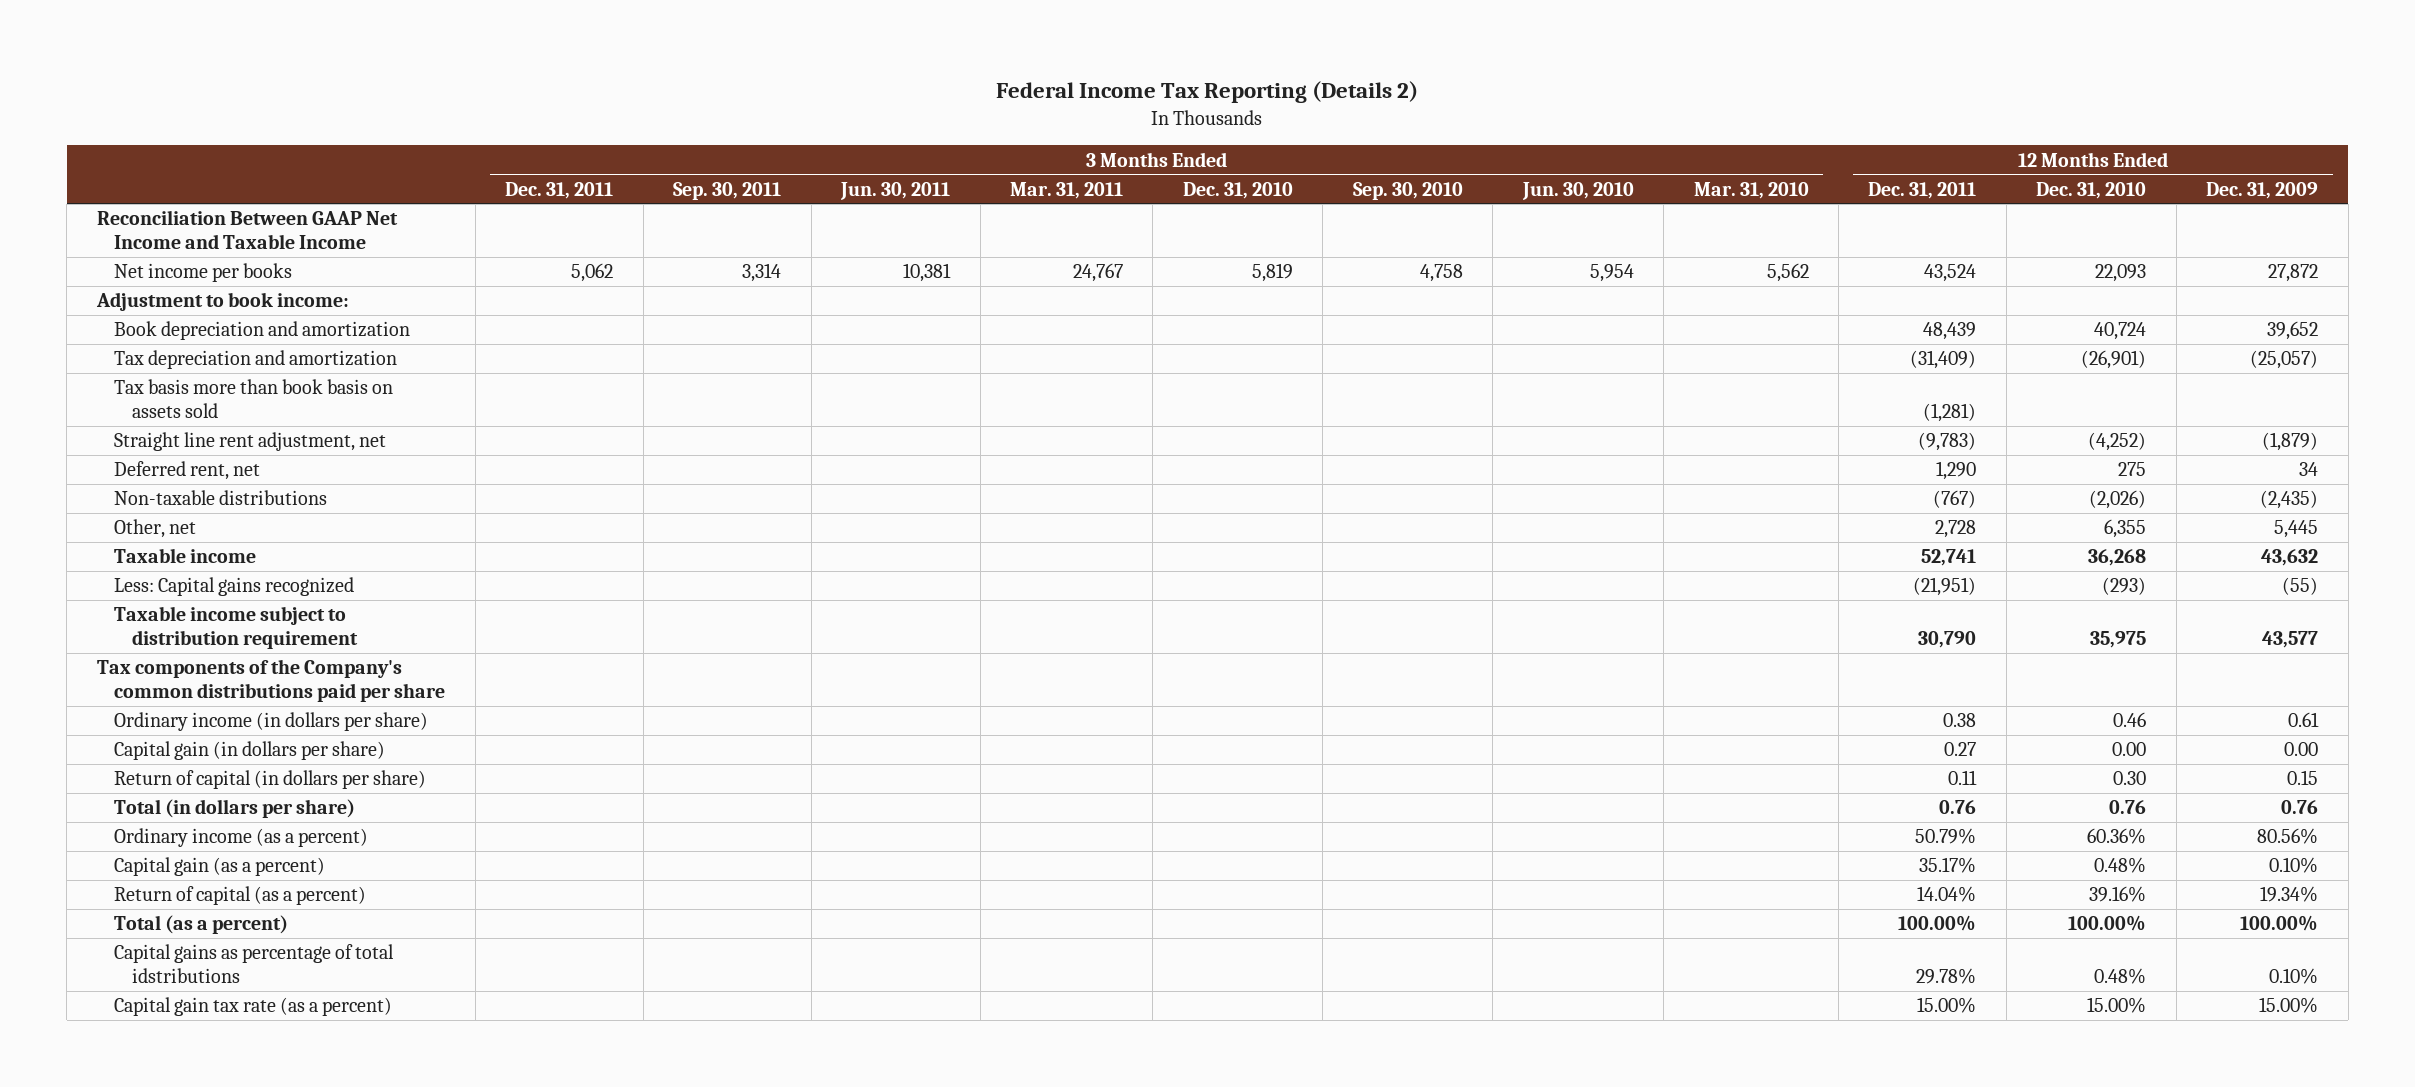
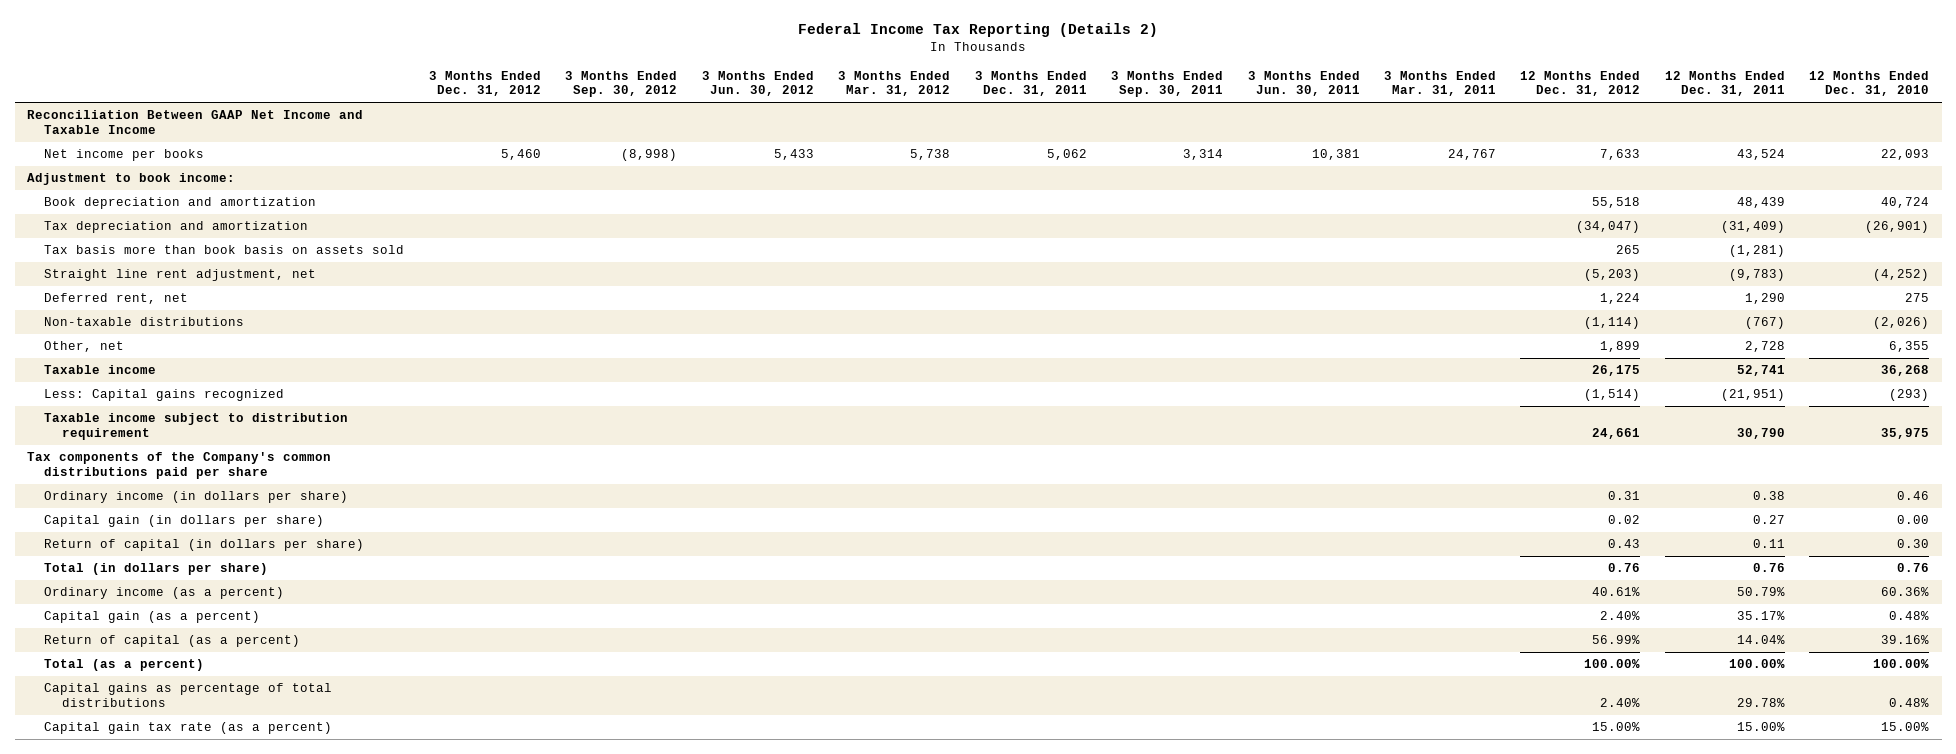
[1182,181,1293,199] Dec. 31, 2010 -> none
[1352,181,1463,200] Sep. 30, 2010 -> none
[1521,181,1634,200] Jun. 30, 2010 -> none
[1693,181,1809,199] Mar. 31, 2010 -> none
[2206,181,2319,199] Dec. 31, 2009 -> none
none -> [428,70,541,97] 3 Months Ended Dec. 31, 2012
none -> [565,70,678,98] 3 Months Ended Sep. 30, 2012
none -> [701,70,814,97] 3 Months Ended Jun. 30, 2012
none -> [838,70,951,97] 3 Months Ended Mar. 31, 2012
none -> [1520,70,1641,97] 12 Months Ended Dec. 31, 2012
[114,944,395,984] Capital gains as percentage of total idstributions -> [44,683,333,707] Capital gains as percentage of total distributions

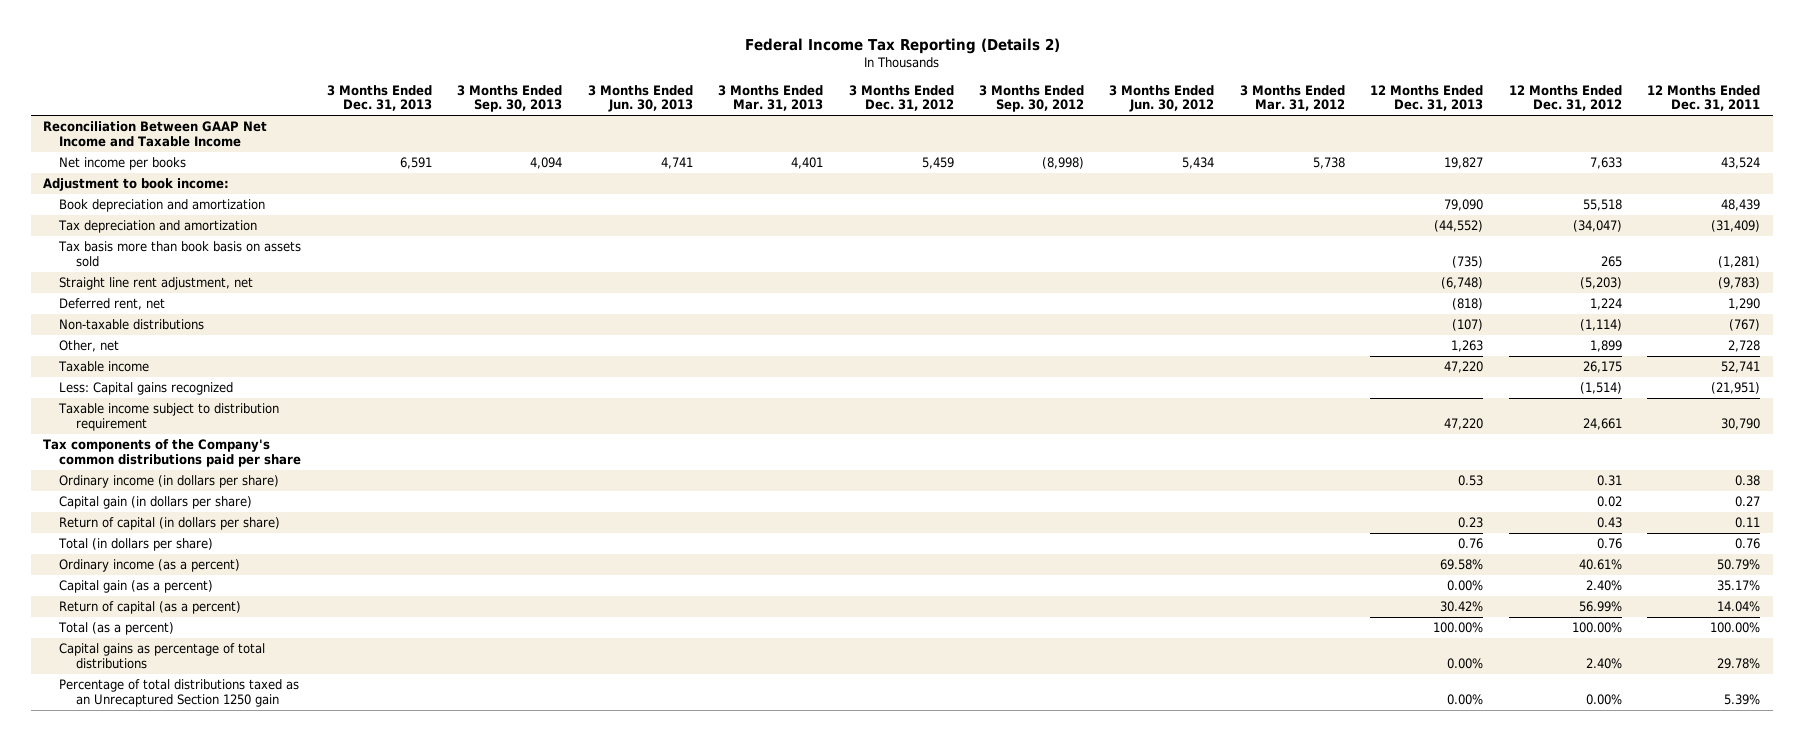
[974,70,1087,97] 3 Months Ended Dec. 31, 2011 -> none
[1111,70,1224,98] 3 Months Ended Sep. 30, 2011 -> none
[1247,70,1360,97] 3 Months Ended Jun. 30, 2011 -> none
[1384,70,1497,97] 3 Months Ended Mar. 31, 2011 -> none
[1809,70,1930,97] 12 Months Ended Dec. 31, 2010 -> none
none -> [326,84,432,112] 3 Months Ended Dec. 31, 2013
none -> [457,84,563,113] 3 Months Ended Sep. 30, 2013
none -> [587,84,693,113] 3 Months Ended Jun. 30, 2013
none -> [718,84,824,112] 3 Months Ended Mar. 31, 2013
none -> [1370,84,1484,112] 12 Months Ended Dec. 31, 2013
[500,149,541,161] 5,460 -> [921,157,954,170] 5,459
[773,149,814,161] 5,433 -> [1182,157,1215,170] 5,434
[44,722,333,735] Capital gain tax rate (as a percent) -> none
none -> [59,679,300,707] Percentage of total distributions taxed as an Unrecaptured Section 1250 gain

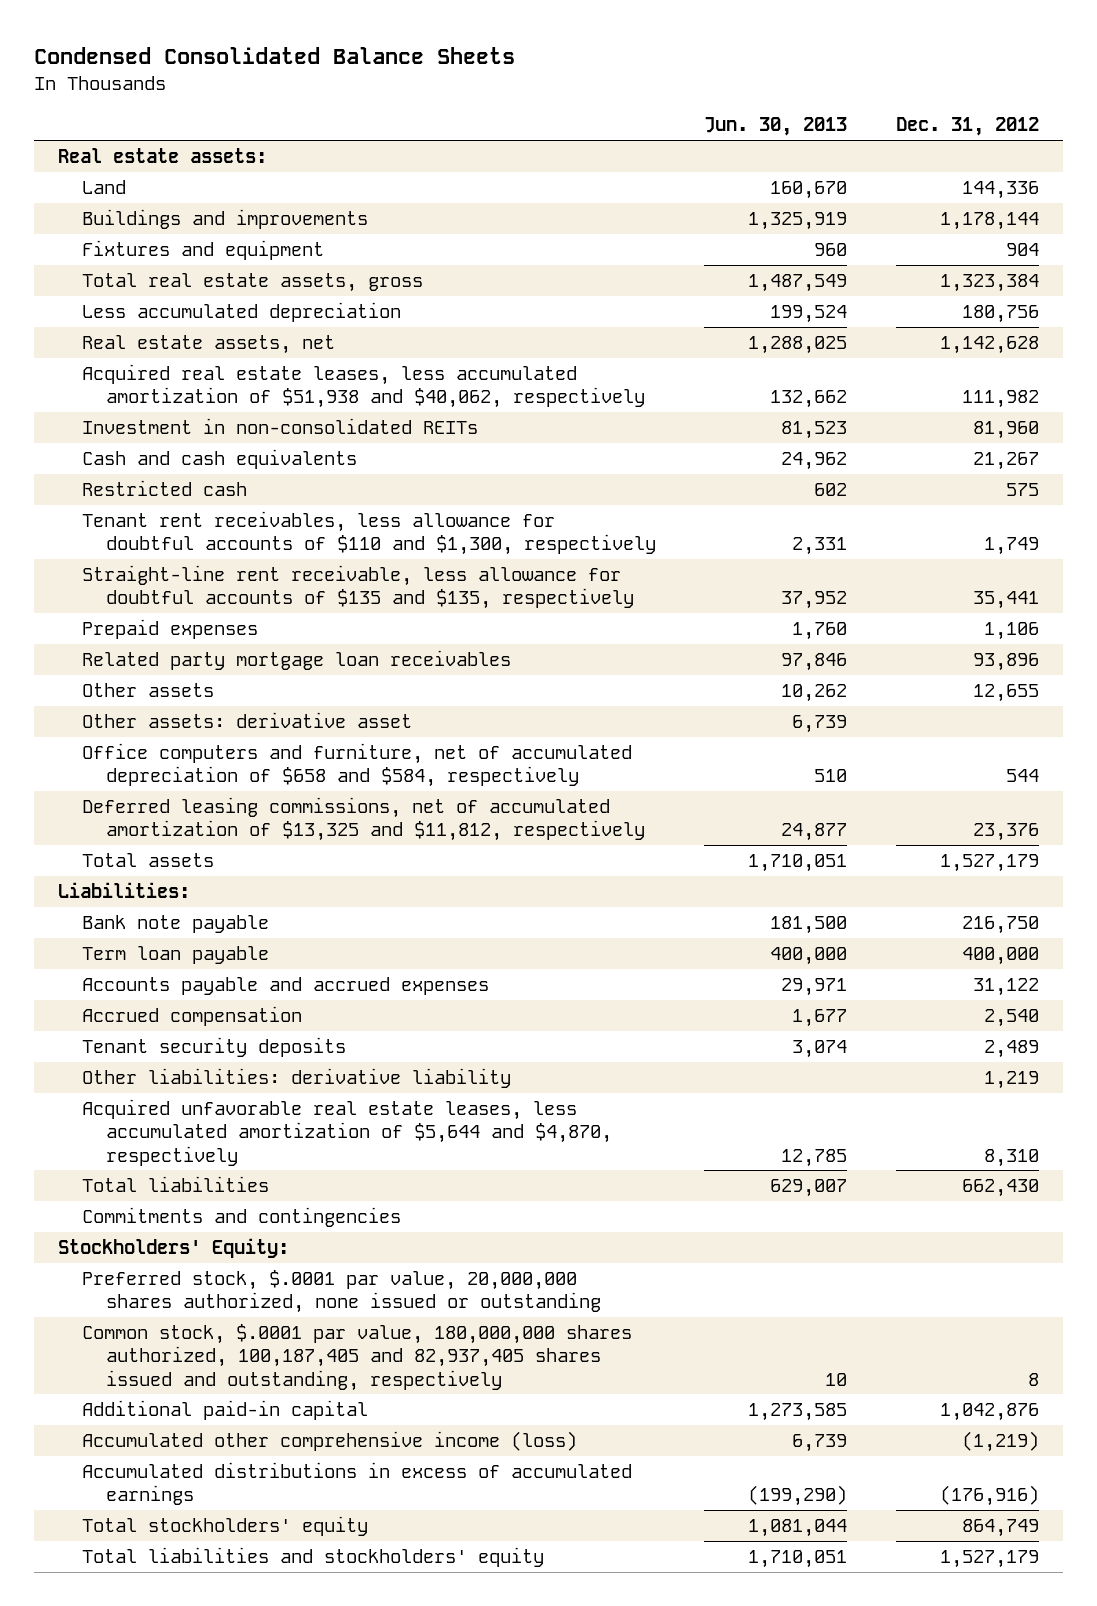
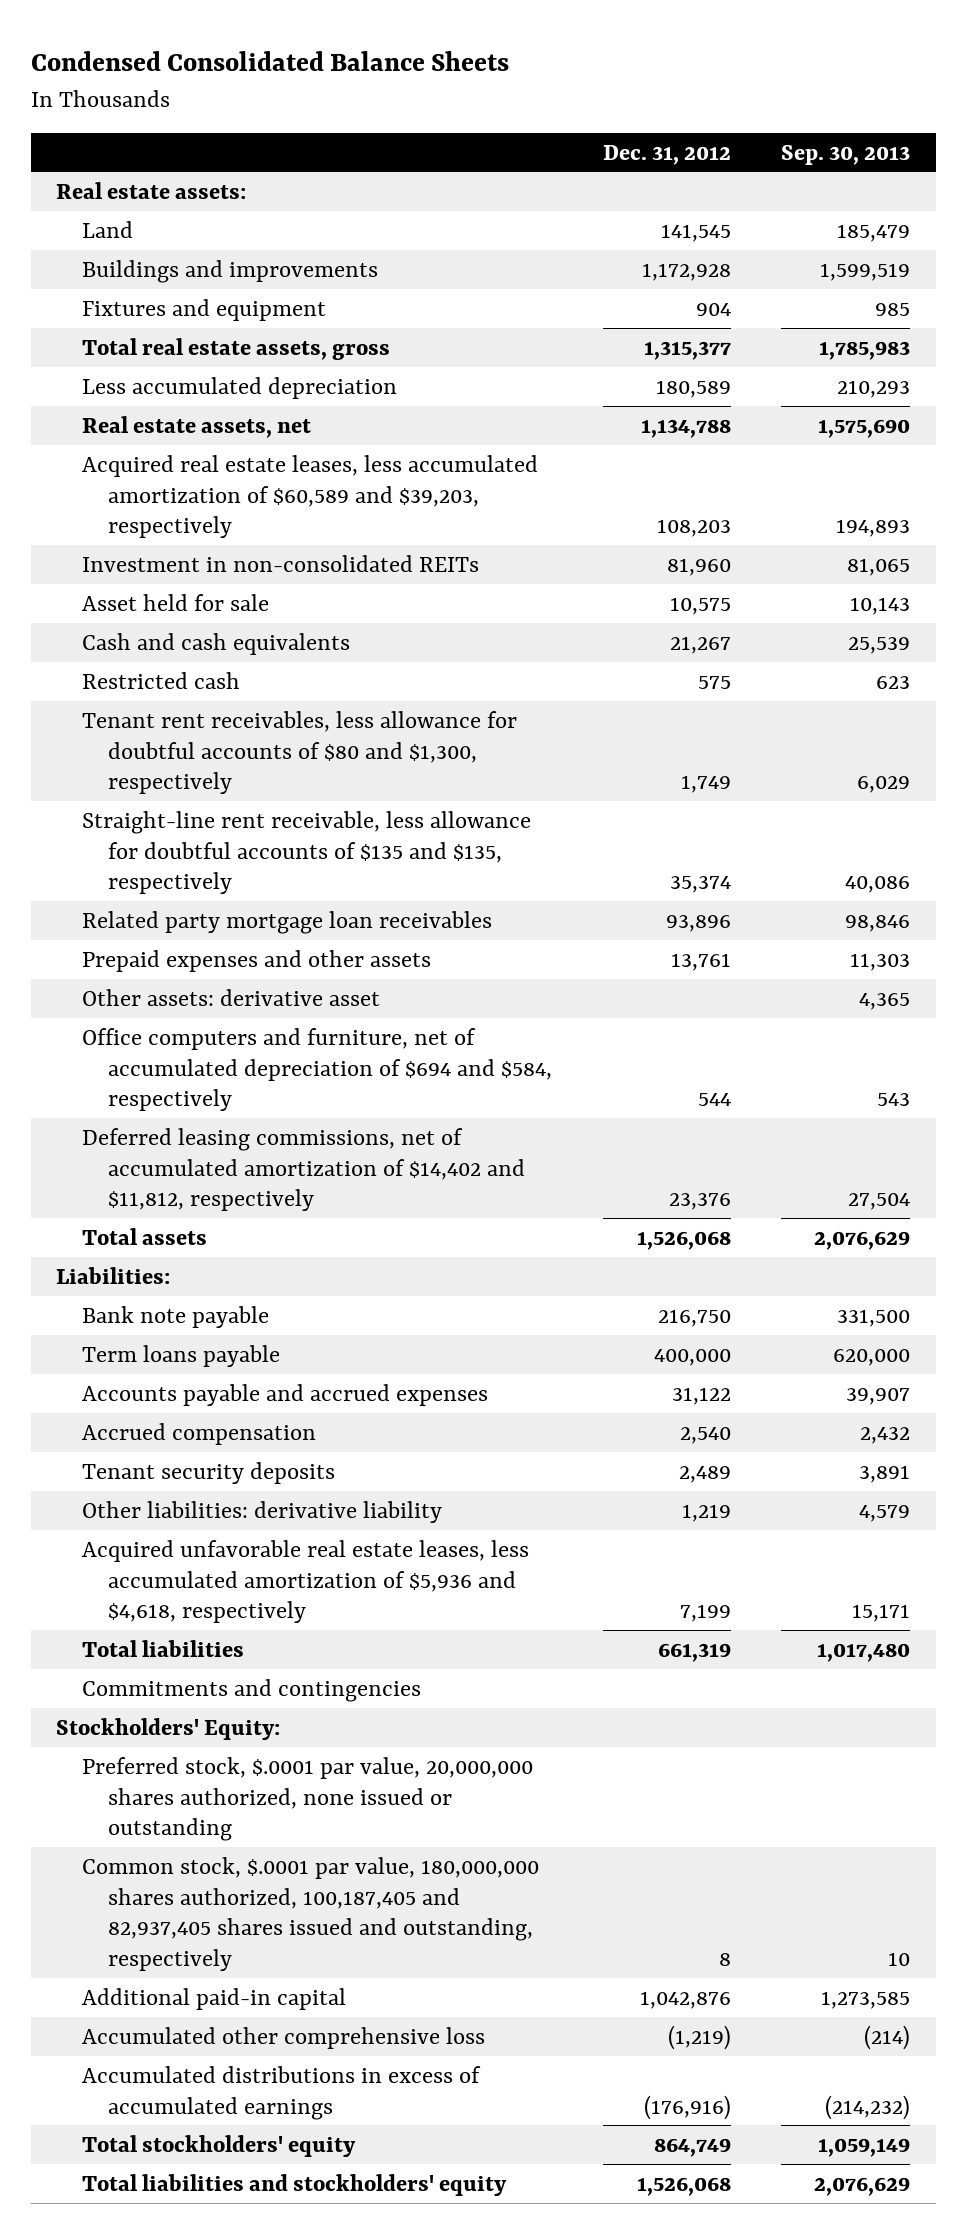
[704,117,848,137] Jun. 30, 2013 -> none
none -> [781,144,911,165] Sep. 30, 2013
[961,181,1039,200] 144,336 -> [660,223,731,242] 141,545
[939,212,1039,231] 1,178,144 -> [641,262,731,281] 1,172,928
[939,274,1039,293] 1,323,384 -> [643,340,731,360] 1,315,377
[961,305,1039,324] 180,756 -> [655,379,731,398] 180,589
[939,336,1039,355] 1,142,628 -> [640,418,731,438] 1,134,788
[82,364,646,409] Acquired real estate leases, less accumulated amortization of $51,938 and $40,062, respectively -> [81,454,538,539] Acquired real estate leases, less accumulated amortization of $60,589 and $39,203, respectively
[961,390,1039,409] 111,982 -> [656,519,731,538] 108,203
none -> [81,593,269,611] Asset held for sale
[82,619,259,640] Prepaid expenses -> none
[82,511,657,556] Tenant rent receivables, less allowance for doubtful accounts of $110 and $1,300, respectively -> [81,710,517,795] Tenant rent receivables, less allowance for doubtful accounts of $80 and $1,300, respectively
[972,591,1039,610] 35,441 -> [669,876,731,894] 35,374
[82,683,215,698] Other assets -> none
none -> [81,949,431,972] Prepaid expenses and other assets
[82,743,633,788] Office computers and furniture, net of accumulated depreciation of $658 and $584, respectively -> [81,1027,552,1112] Office computers and furniture, net of accumulated depreciation of $694 and $584, respectively
[82,797,646,842] Deferred leasing commissions, net of accumulated amortization of $13,325 and $11,812, respectively -> [81,1127,525,1212] Deferred leasing commissions, net of accumulated amortization of $14,402 and $11,812, respectively
[939,854,1039,873] 1,527,179 -> [636,1230,731,1250] 1,526,068
[82,946,270,965] Term loan payable -> [81,1344,280,1367] Term loans payable
[82,1099,613,1166] Acquired unfavorable real estate leases, less accumulated amortization of $5,644 and $4,870, respectively -> [81,1539,529,1624] Acquired unfavorable real estate leases, less accumulated amortization of $5,936 and $4,618, respectively
[983,1148,1039,1167] 8,310 -> [679,1604,731,1623] 7,199
[961,1179,1039,1198] 662,430 -> [657,1642,731,1662] 661,319
[82,1431,578,1452] Accumulated other comprehensive income (loss) -> [81,2026,485,2049] Accumulated other comprehensive loss
[939,1550,1039,1569] 1,527,179 -> [636,2176,731,2196] 1,526,068

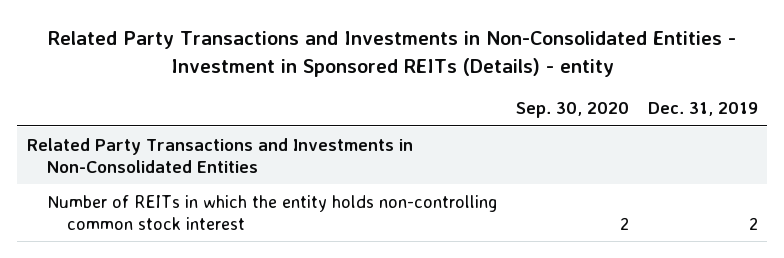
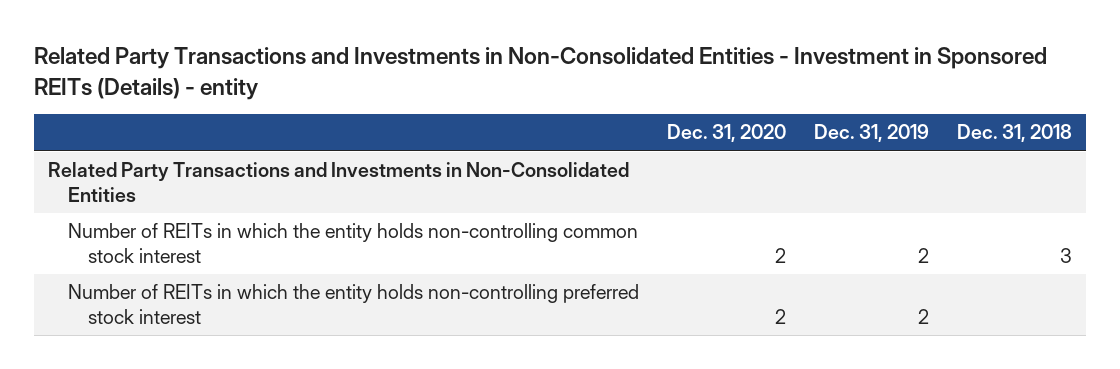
[515,102,629,119] Sep. 30, 2020 -> none
none -> [667,124,787,143] Dec. 31, 2020
none -> [957,124,1073,143] Dec. 31, 2018
none -> [68,284,640,325] Number of REITs in which the entity holds non-controlling preferred stock interest

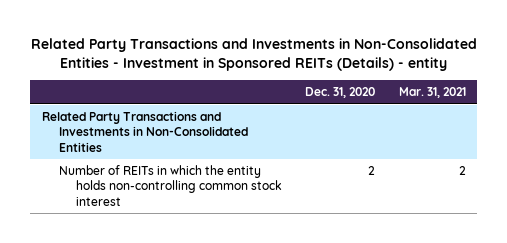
[814,124,930,143] Dec. 31, 2019 -> none
[957,124,1073,143] Dec. 31, 2018 -> none
none -> [398,87,466,99] Mar. 31, 2021
[68,284,640,325] Number of REITs in which the entity holds non-controlling preferred stock interest -> none

